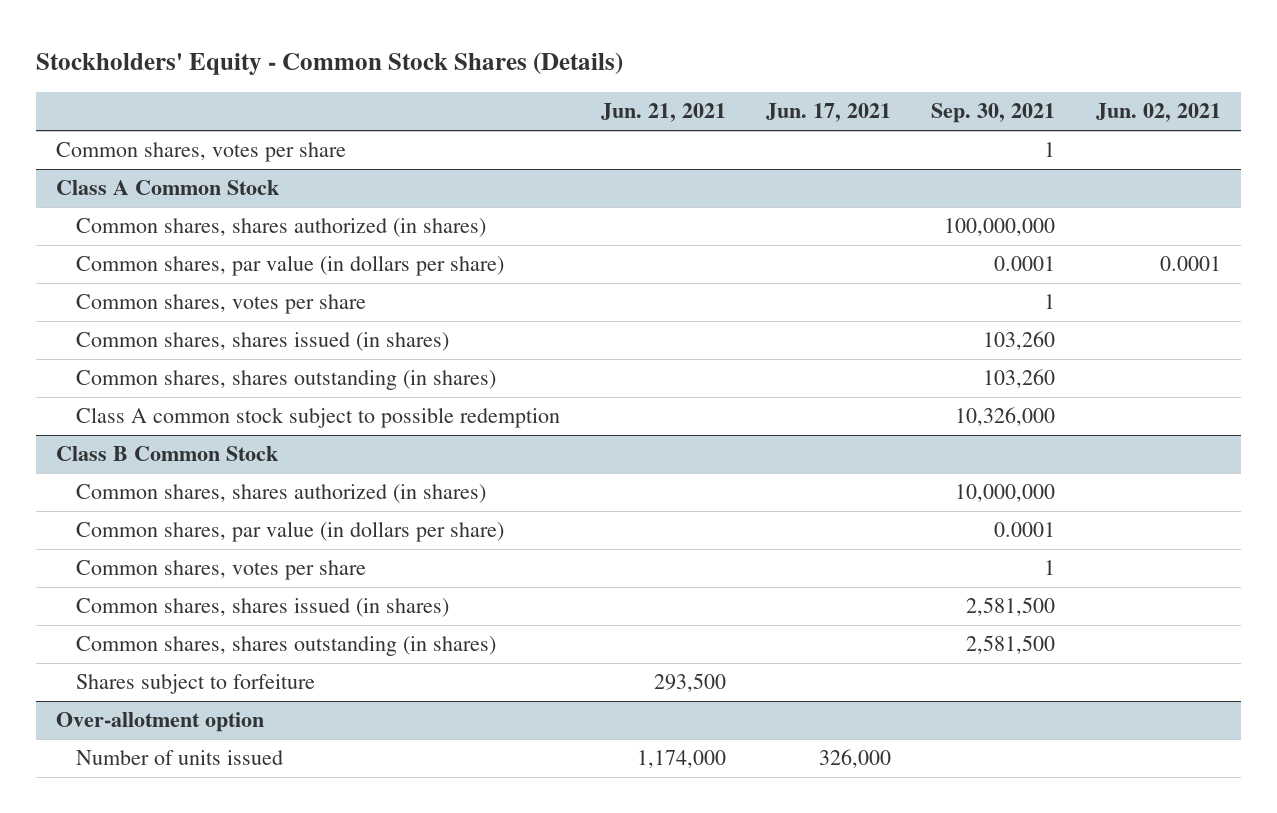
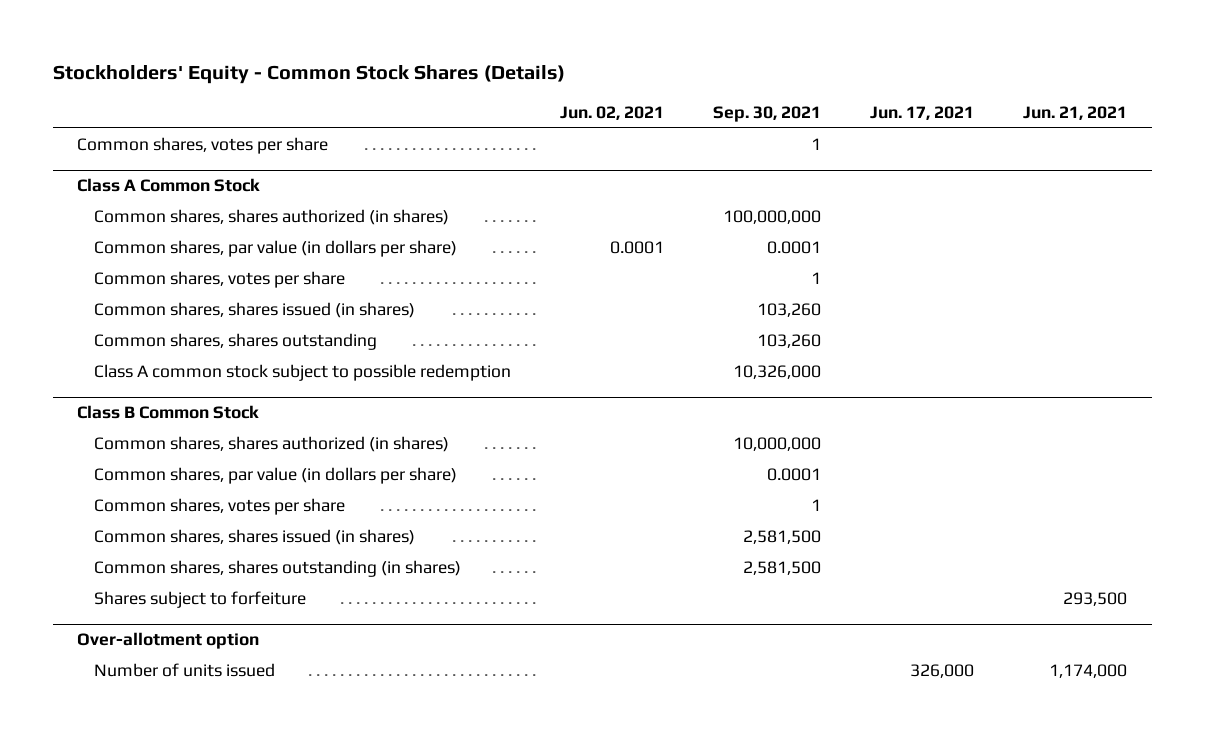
[76,370,497,391] Common shares, shares outstanding (in shares) -> [94,333,378,351] Common shares, shares outstanding

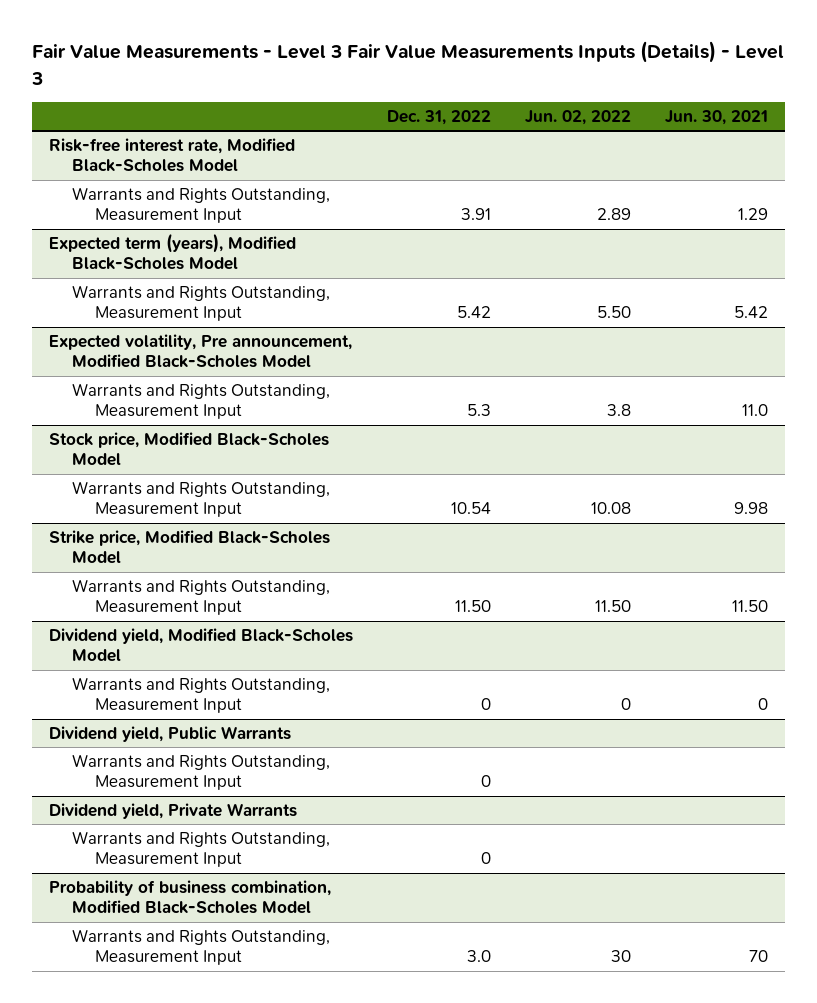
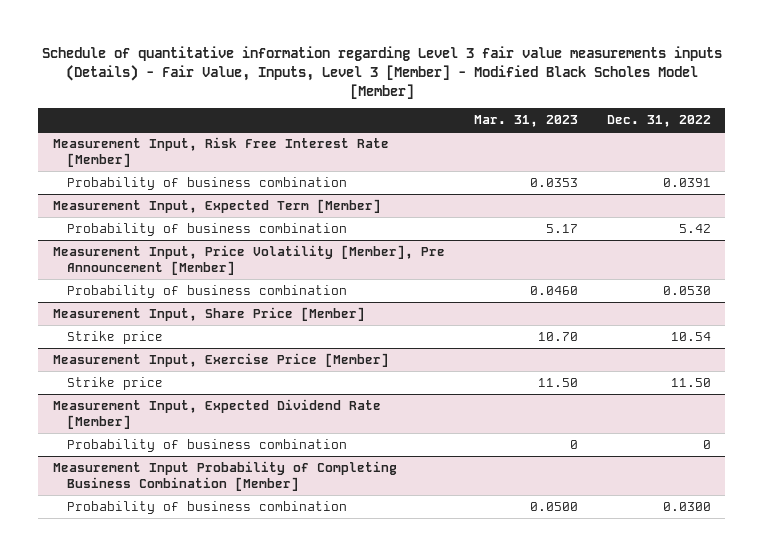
[31,41,785,85] Fair Value Measurements - Level 3 Fair Value Measurements Inputs (Details) - Level 3 -> [41,45,722,99] Schedule of quantitative information regarding Level 3 fair value measurements inputs (Details) - Fair Value, Inputs, Level 3 [Member] - Modified Black Scholes Model [Member]
[524,109,631,125] Jun. 02, 2022 -> none
[664,109,768,125] Jun. 30, 2021 -> none
none -> [473,115,578,128] Mar. 31, 2023
[48,138,295,173] Risk-free interest rate, Modified Black-Scholes Model -> none
[72,187,331,224] Warrants and Rights Outstanding, Measurement Input -> none
[48,233,296,271] Expected term (years), Modified Black-Scholes Model -> none
[48,334,352,369] Expected volatility, Pre announcement, Modified Black-Scholes Model -> none
[72,383,331,420] Warrants and Rights Outstanding, Measurement Input -> none
[48,432,329,467] Stock price, Modified Black-Scholes Model -> none
[48,530,330,565] Strike price, Modified Black-Scholes Model -> none
[48,628,353,663] Dividend yield, Modified Black-Scholes Model -> none
[72,677,331,714] Warrants and Rights Outstanding, Measurement Input -> none
[48,726,291,743] Dividend yield, Public Warrants -> none
[72,754,331,791] Warrants and Rights Outstanding, Measurement Input -> none
[48,803,297,820] Dividend yield, Private Warrants -> none
[72,831,331,868] Warrants and Rights Outstanding, Measurement Input -> none
[48,880,331,915] Probability of business combination, Modified Black-Scholes Model -> none
[72,929,331,966] Warrants and Rights Outstanding, Measurement Input -> none
none -> [52,136,389,167] Measurement Input, Risk Free Interest Rate [Member]
none -> [66,176,347,190] Probability of business combination
none -> [52,198,381,213] Measurement Input, Expected Term [Member]
[72,285,331,322] Warrants and Rights Outstanding, Measurement Input -> [66,222,347,236] Probability of business combination
none -> [52,244,445,275] Measurement Input, Price Volatility [Member], Pre Announcement [Member]
none -> [66,284,347,298] Probability of business combination
none -> [52,306,365,321] Measurement Input, Share Price [Member]
[72,481,331,518] Warrants and Rights Outstanding, Measurement Input -> [66,330,163,344] Strike price
none -> [52,352,389,367] Measurement Input, Exercise Price [Member]
[72,579,331,616] Warrants and Rights Outstanding, Measurement Input -> [66,376,163,390] Strike price
none -> [52,398,381,429] Measurement Input, Expected Dividend Rate [Member]
none -> [66,438,347,452] Probability of business combination
none -> [52,460,397,491] Measurement Input Probability of Completing Business Combination [Member]
none -> [66,500,347,514] Probability of business combination

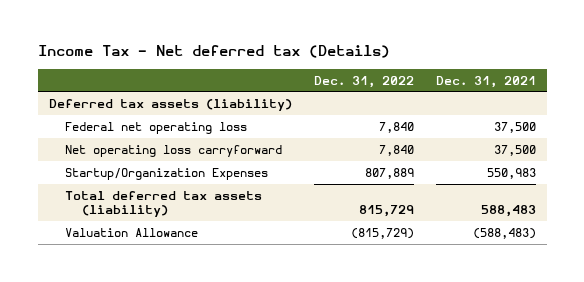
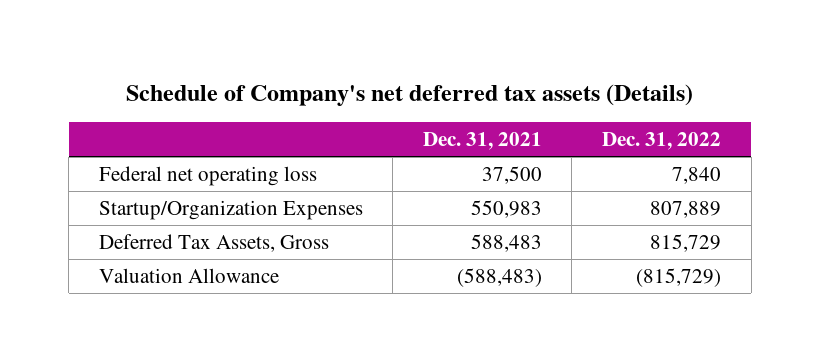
[37,45,390,59] Income Tax - Net deferred tax (Details) -> [125,84,693,107] Schedule of Company's net deferred tax assets (Details)
[48,98,292,111] Deferred tax assets (liability) -> none
[65,144,283,157] Net operating loss carryforward -> none
[65,190,263,218] Total deferred tax assets (liability) -> [98,234,329,253] Deferred Tax Assets, Gross

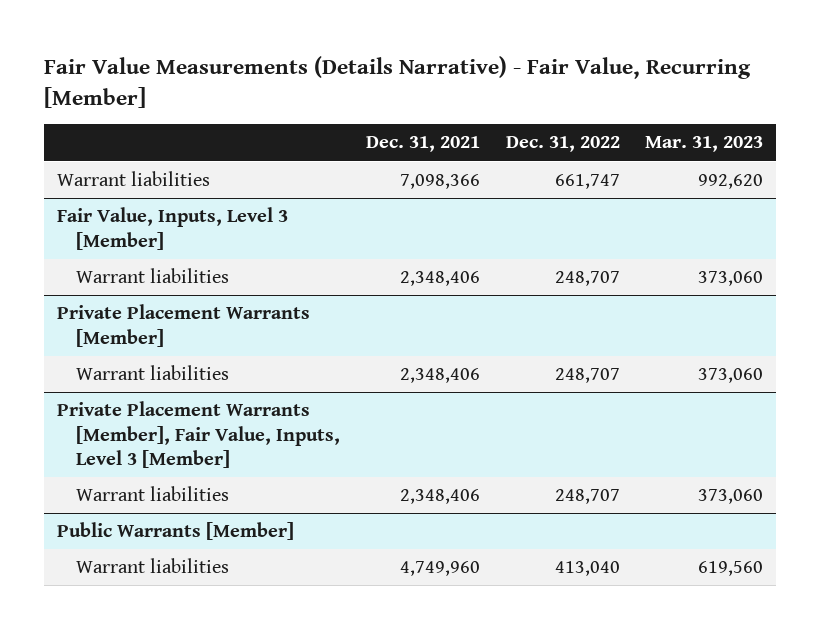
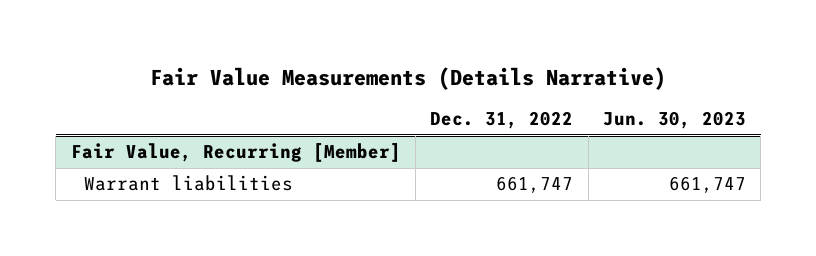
[44,56,752,108] Fair Value Measurements (Details Narrative) - Fair Value, Recurring [Member] -> [150,66,667,90] Fair Value Measurements (Details Narrative)
[365,136,480,153] Dec. 31, 2021 -> none
[645,136,764,153] Mar. 31, 2023 -> none
none -> [602,111,746,130] Jun. 30, 2023
none -> [70,143,401,163] Fair Value, Recurring [Member]
[57,207,289,250] Fair Value, Inputs, Level 3 [Member] -> none
[75,268,229,284] Warrant liabilities -> none
[57,304,311,347] Private Placement Warrants [Member] -> none
[75,365,229,381] Warrant liabilities -> none
[57,401,340,468] Private Placement Warrants [Member], Fair Value, Inputs, Level 3 [Member] -> none
[75,486,229,502] Warrant liabilities -> none
[57,522,295,541] Public Warrants [Member] -> none
[75,558,229,574] Warrant liabilities -> none

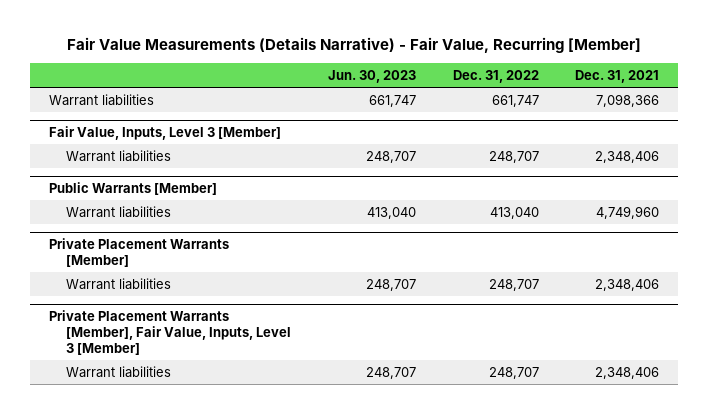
[150,66,667,90] Fair Value Measurements (Details Narrative) -> [67,37,642,54] Fair Value Measurements (Details Narrative) - Fair Value, Recurring [Member]
none -> [575,69,660,83] Dec. 31, 2021
[70,143,401,163] Fair Value, Recurring [Member] -> none
none -> [48,125,281,140] Fair Value, Inputs, Level 3 [Member]
none -> [65,149,171,162] Warrant liabilities
none -> [48,181,217,195] Public Warrants [Member]
none -> [65,205,171,218] Warrant liabilities
none -> [48,237,229,267] Private Placement Warrants [Member]
none -> [65,277,171,290] Warrant liabilities
none -> [48,309,291,355] Private Placement Warrants [Member], Fair Value, Inputs, Level 3 [Member]
none -> [65,365,171,378] Warrant liabilities

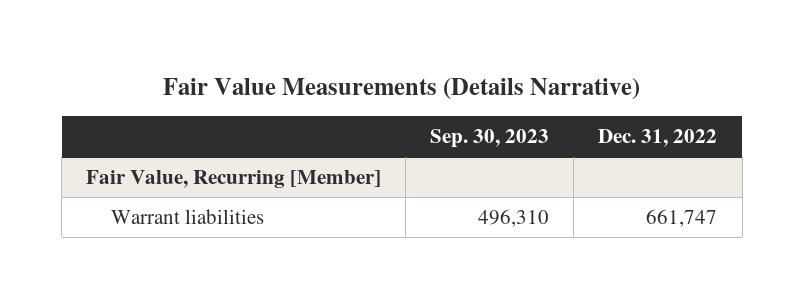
[67,37,642,54] Fair Value Measurements (Details Narrative) - Fair Value, Recurring [Member] -> [162,77,640,100] Fair Value Measurements (Details Narrative)
[327,69,416,83] Jun. 30, 2023 -> none
[575,69,660,83] Dec. 31, 2021 -> none
none -> [430,129,550,149] Sep. 30, 2023
none -> [86,170,382,189] Fair Value, Recurring [Member]
[48,125,281,140] Fair Value, Inputs, Level 3 [Member] -> none
[65,149,171,162] Warrant liabilities -> none
[48,181,217,195] Public Warrants [Member] -> none
[65,205,171,218] Warrant liabilities -> none
[48,237,229,267] Private Placement Warrants [Member] -> none
[65,277,171,290] Warrant liabilities -> none
[48,309,291,355] Private Placement Warrants [Member], Fair Value, Inputs, Level 3 [Member] -> none
[65,365,171,378] Warrant liabilities -> none

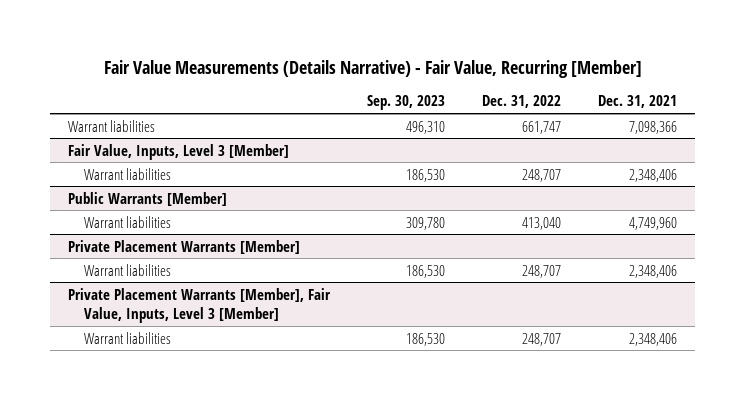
[162,77,640,100] Fair Value Measurements (Details Narrative) -> [103,59,642,78] Fair Value Measurements (Details Narrative) - Fair Value, Recurring [Member]
none -> [597,95,677,109] Dec. 31, 2021
[86,170,382,189] Fair Value, Recurring [Member] -> none
none -> [68,143,290,160] Fair Value, Inputs, Level 3 [Member]
none -> [84,167,172,180] Warrant liabilities
none -> [68,191,228,206] Public Warrants [Member]
none -> [84,215,172,228] Warrant liabilities
none -> [68,239,301,254] Private Placement Warrants [Member]
none -> [84,263,172,276] Warrant liabilities
none -> [68,287,332,324] Private Placement Warrants [Member], Fair Value, Inputs, Level 3 [Member]
none -> [84,331,172,344] Warrant liabilities

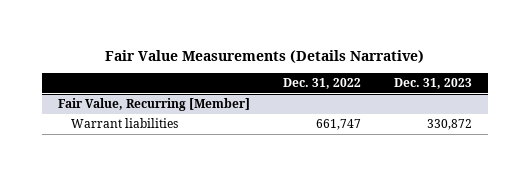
[103,59,642,78] Fair Value Measurements (Details Narrative) - Fair Value, Recurring [Member] -> [104,49,424,63] Fair Value Measurements (Details Narrative)
[367,95,446,111] Sep. 30, 2023 -> none
[597,95,677,109] Dec. 31, 2021 -> none
none -> [393,78,472,90] Dec. 31, 2023
none -> [58,98,251,112] Fair Value, Recurring [Member]
[68,143,290,160] Fair Value, Inputs, Level 3 [Member] -> none
[84,167,172,180] Warrant liabilities -> none
[68,191,228,206] Public Warrants [Member] -> none
[84,215,172,228] Warrant liabilities -> none
[68,239,301,254] Private Placement Warrants [Member] -> none
[84,263,172,276] Warrant liabilities -> none
[68,287,332,324] Private Placement Warrants [Member], Fair Value, Inputs, Level 3 [Member] -> none
[84,331,172,344] Warrant liabilities -> none

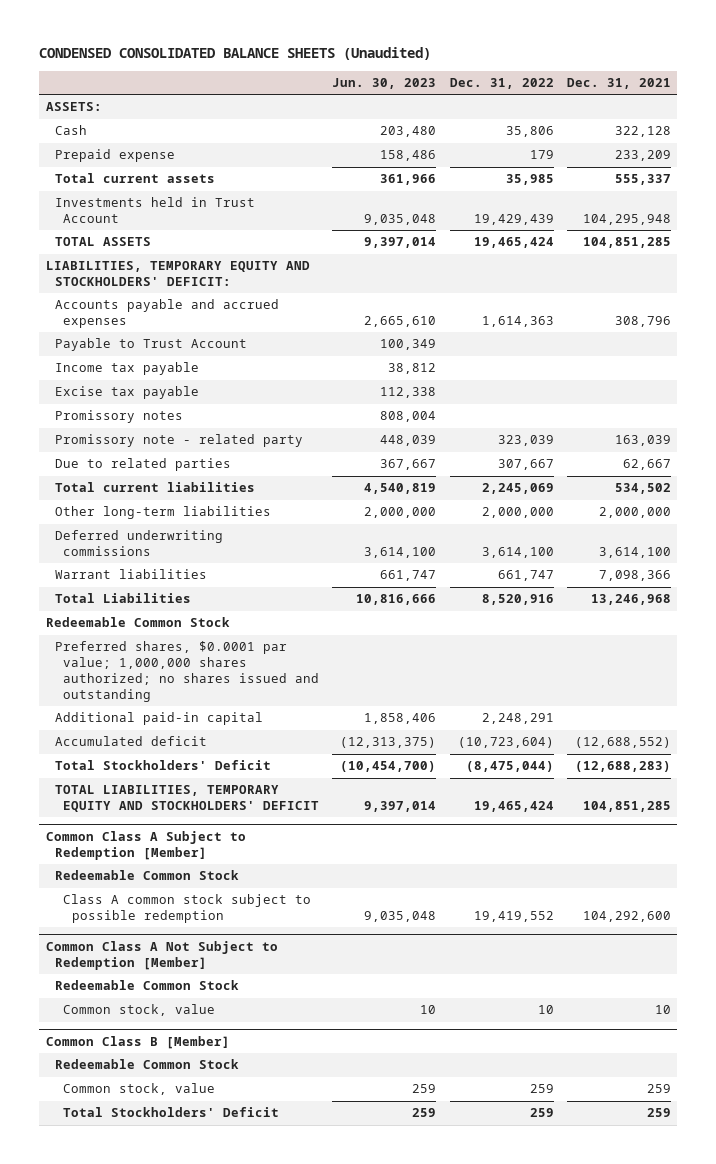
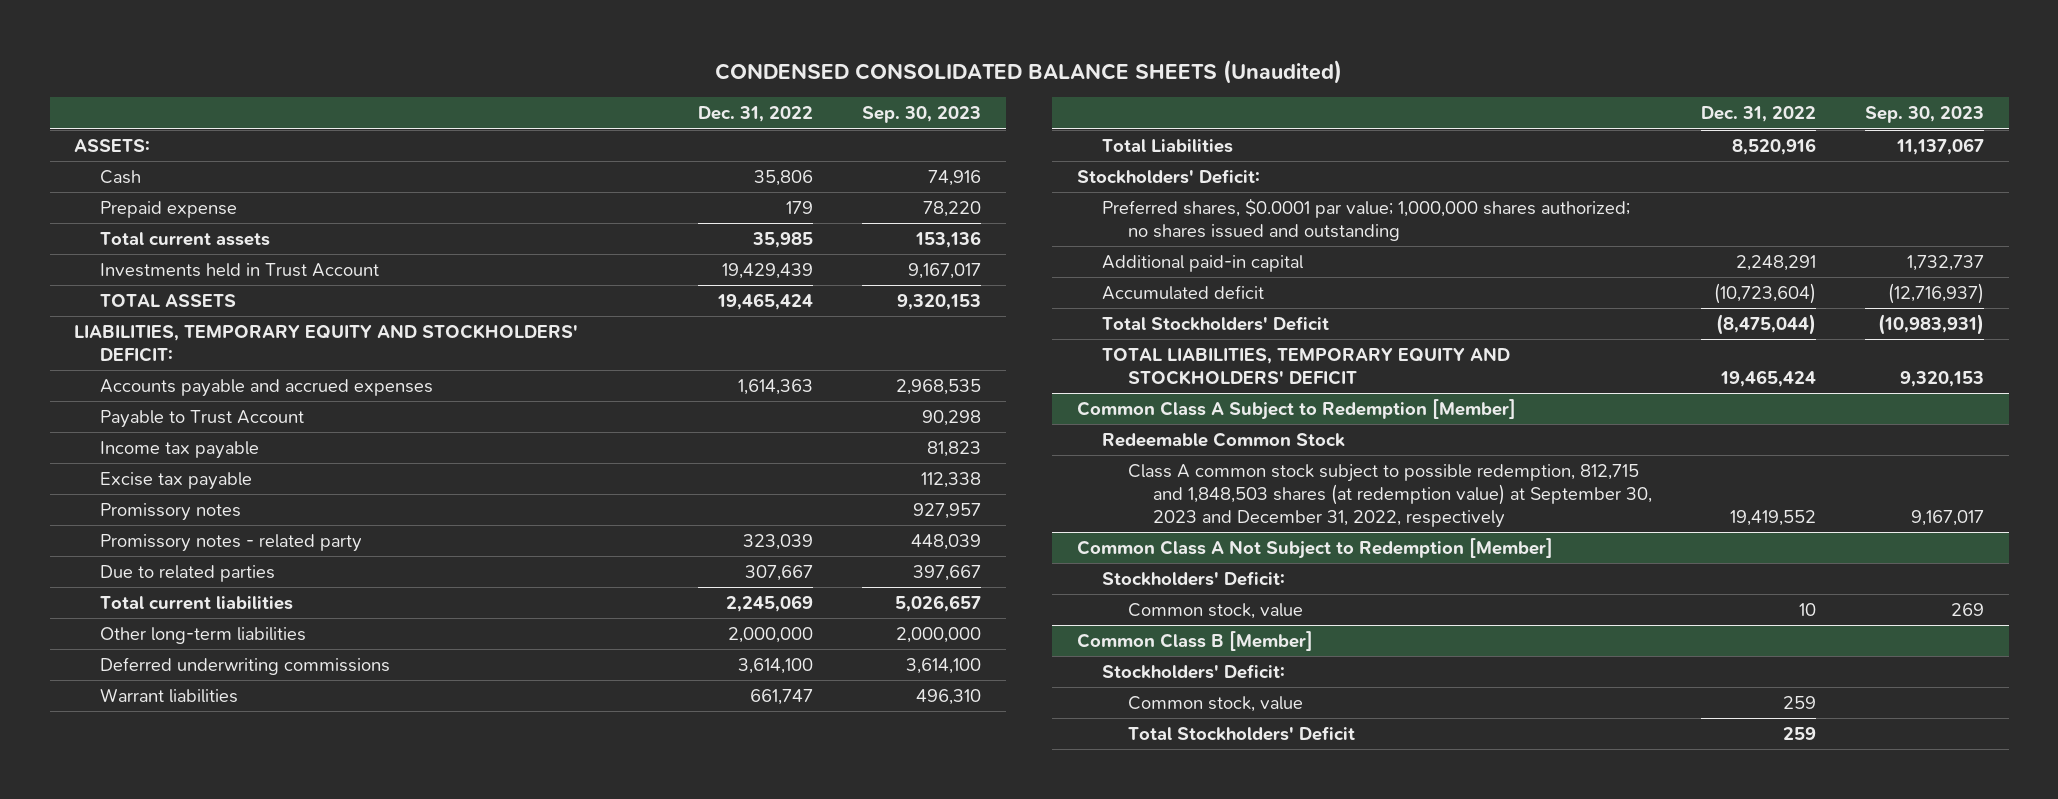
[332,77,437,89] Jun. 30, 2023 -> none
[566,77,671,89] Dec. 31, 2021 -> none
none -> [862,106,982,124] Sep. 30, 2023
[54,434,303,448] Promissory note - related party -> [99,533,362,552] Promissory notes - related party
[45,617,230,628] Redeemable Common Stock -> none
none -> [1077,168,1261,184] Stockholders' Deficit:
[63,894,312,924] Class A common stock subject to possible redemption -> [1127,463,1652,528] Class A common stock subject to possible redemption, 812,715 and 1,848,503 shares (at redemption value) at September 30, 2023 and December 31, 2022, respectively
[54,980,239,991] Redeemable Common Stock -> none
none -> [1102,570,1286,586] Stockholders' Deficit:
[54,1059,239,1070] Redeemable Common Stock -> none
none -> [1102,663,1286,679] Stockholders' Deficit:

